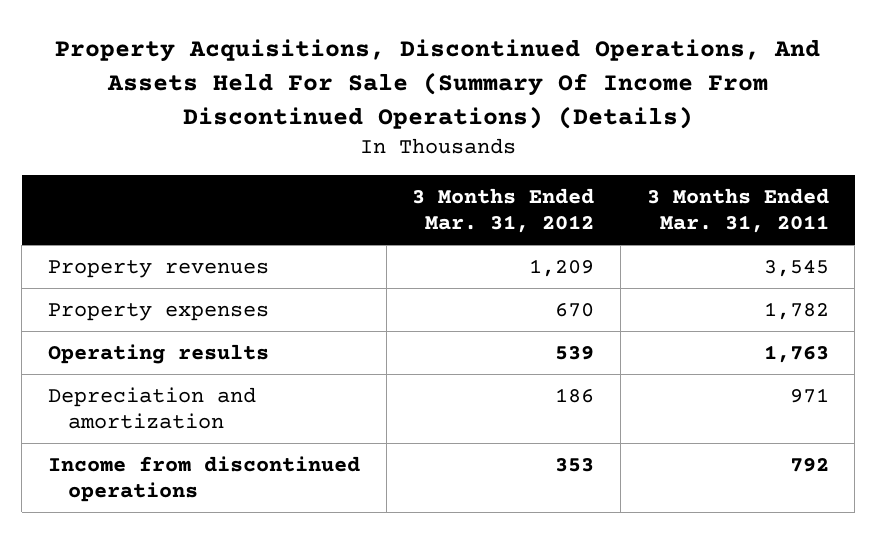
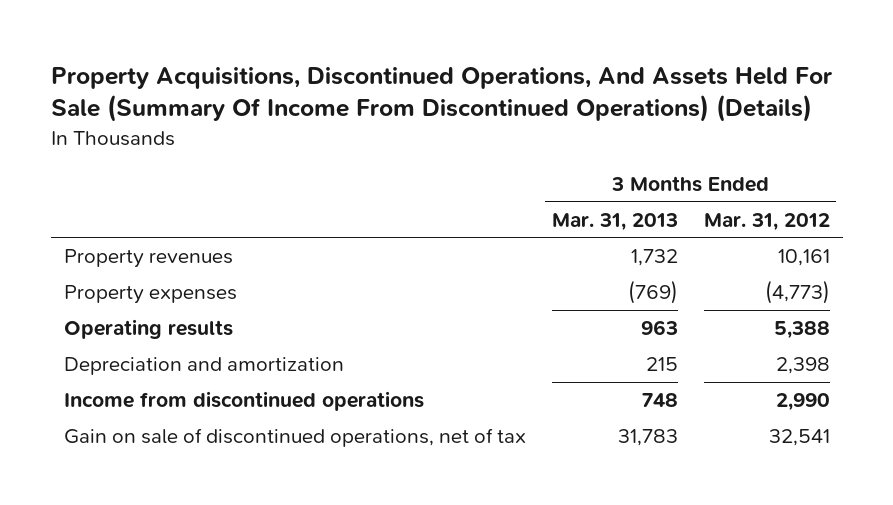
[646,188,829,233] 3 Months Ended Mar. 31, 2011 -> none
none -> [551,212,678,231] Mar. 31, 2013
[529,258,595,277] 1,209 -> [777,248,830,266] 10,161
[555,302,595,317] 670 -> [764,279,830,304] (4,773)
[555,345,595,360] 539 -> [773,320,830,339] 5,388
[555,387,595,403] 186 -> [775,356,830,374] 2,398
[555,457,595,472] 353 -> [775,392,830,411] 2,990
none -> [63,427,526,447] Gain on sale of discontinued operations, net of tax

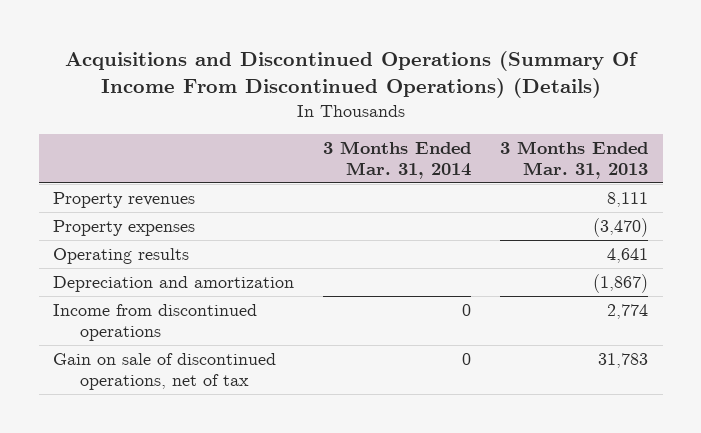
[50,66,833,123] Property Acquisitions, Discontinued Operations, And Assets Held For Sale (Summary Of Income From Discontinued Operations) (Details) -> [64,50,638,98] Acquisitions and Discontinued Operations (Summary Of Income From Discontinued Operations) (Details)
[703,212,830,231] Mar. 31, 2012 -> none
none -> [323,141,472,179] 3 Months Ended Mar. 31, 2014
[630,248,678,266] 1,732 -> [607,192,649,208] 8,111
[627,279,678,304] (769) -> [593,218,649,238] (3,470)
[640,319,678,335] 963 -> [607,248,649,264] 4,641
[645,356,678,371] 215 -> [593,274,649,294] (1,867)
[641,392,678,407] 748 -> [607,304,649,320] 2,774

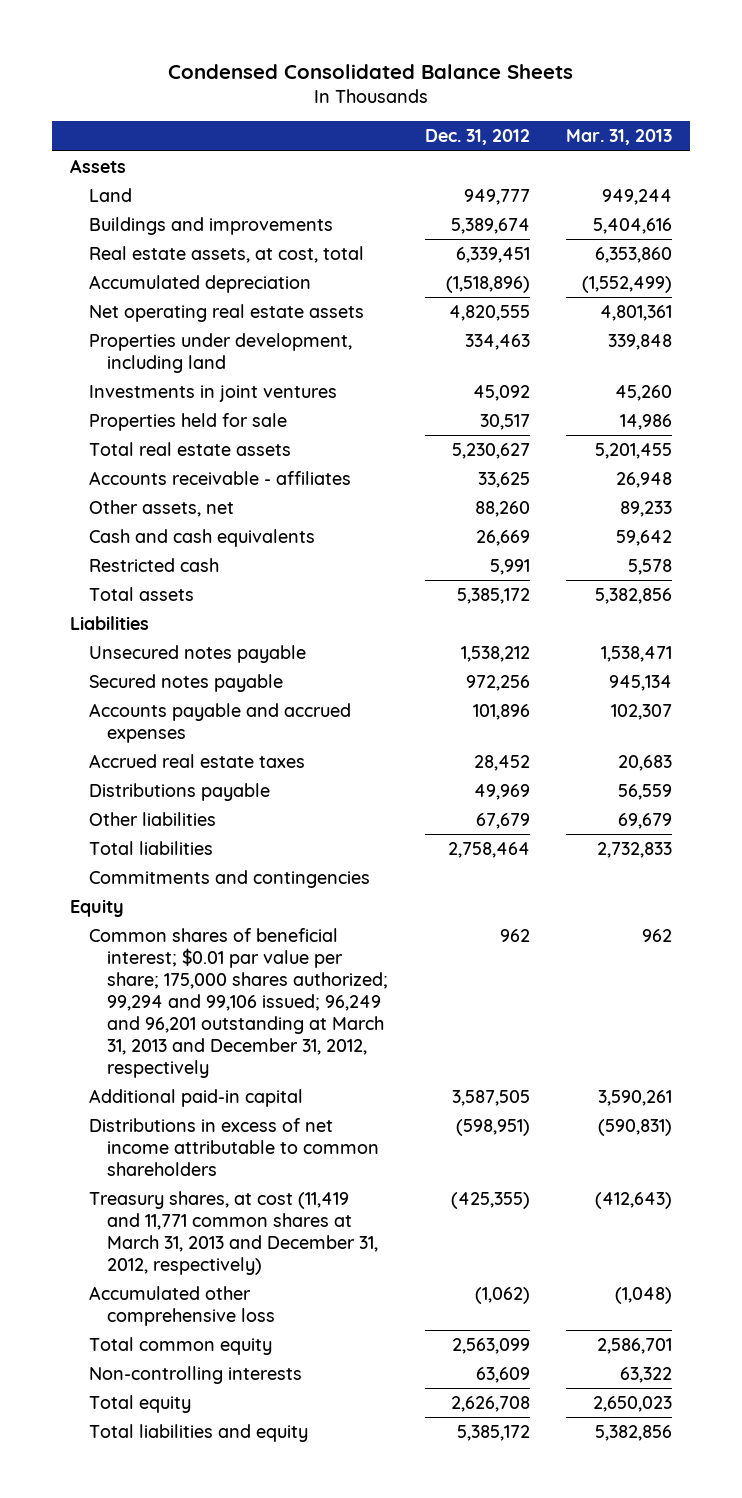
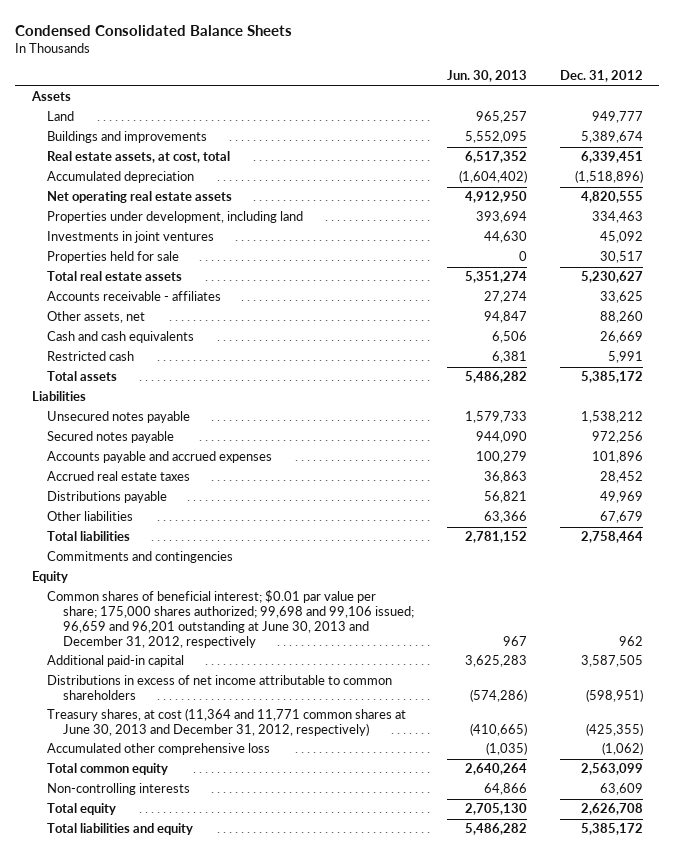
[565,129,672,146] Mar. 31, 2013 -> none
none -> [446,70,527,83] Jun. 30, 2013
[88,928,389,1079] Common shares of beneficial interest; $0.01 par value per share; 175,000 shares authorized; 99,294 and 99,106 issued; 96,249 and 96,201 outstanding at March 31, 2013 and December 31, 2012, respectively -> [47,590,414,649] Common shares of beneficial interest; $0.01 par value per share; 175,000 shares authorized; 99,698 and 99,106 issued; 96,659 and 96,201 outstanding at June 30, 2013 and December 31, 2012, respectively
[88,1191,379,1276] Treasury shares, at cost (11,419 and 11,771 common shares at March 31, 2013 and December 31, 2012, respectively) -> [47,708,407,737] Treasury shares, at cost (11,364 and 11,771 common shares at June 30, 2013 and December 31, 2012, respectively)

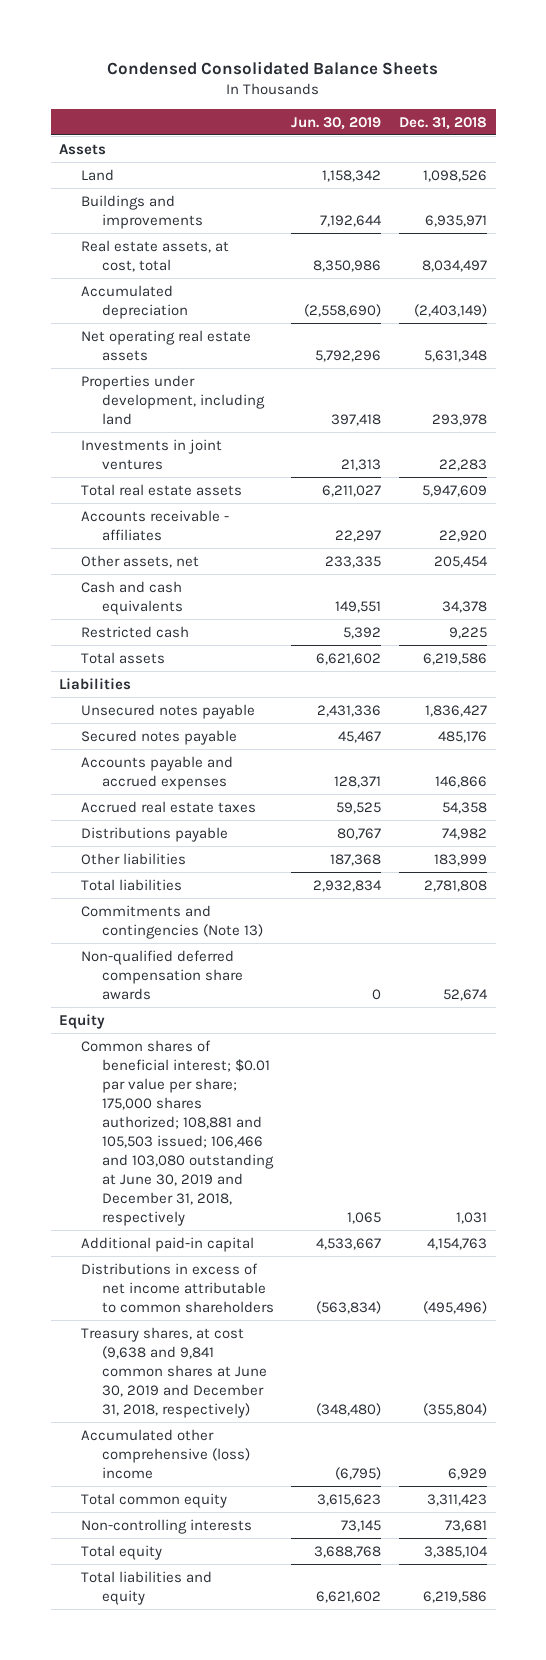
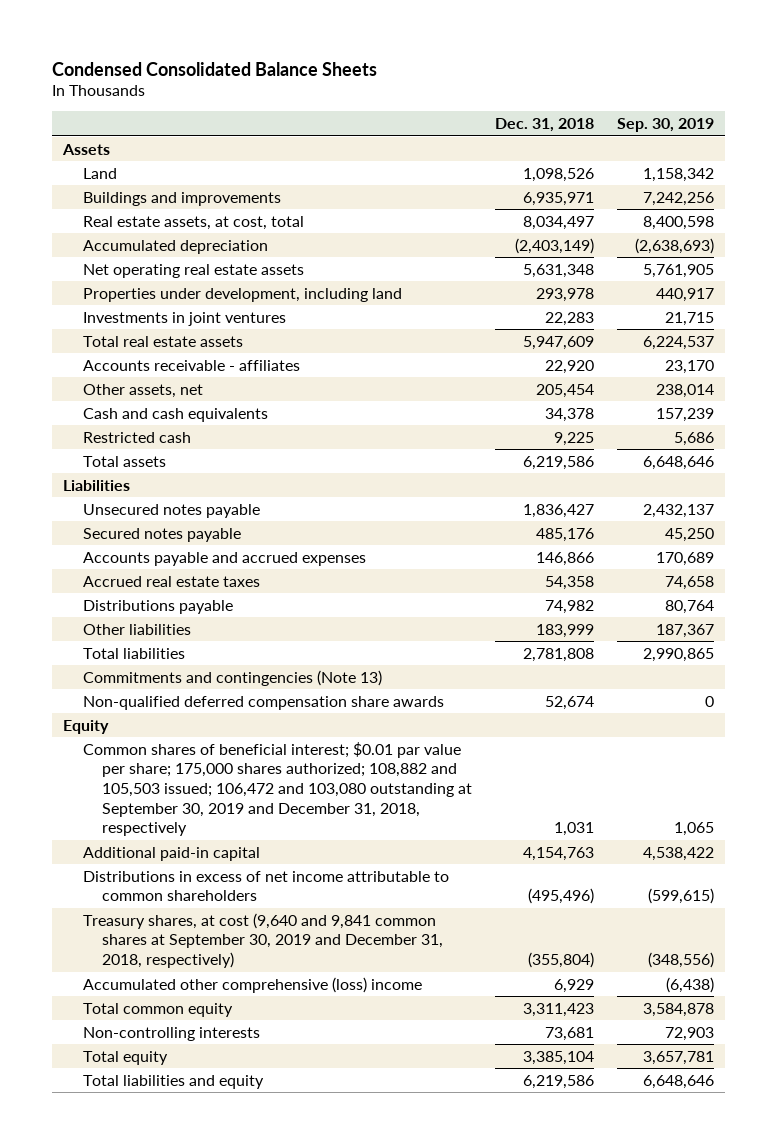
[291,116,382,130] Jun. 30, 2019 -> none
none -> [616,118,714,133] Sep. 30, 2019
[80,1039,274,1227] Common shares of beneficial interest; $0.01 par value per share; 175,000 shares authorized; 108,881 and 105,503 issued; 106,466 and 103,080 outstanding at June 30, 2019 and December 31, 2018, respectively -> [82,741,472,837] Common shares of beneficial interest; $0.01 par value per share; 175,000 shares authorized; 108,882 and 105,503 issued; 106,472 and 103,080 outstanding at September 30, 2019 and December 31, 2018, respectively
[80,1326,267,1418] Treasury shares, at cost (9,638 and 9,841 common shares at June 30, 2019 and December 31, 2018, respectively) -> [82,912,443,969] Treasury shares, at cost (9,640 and 9,841 common shares at September 30, 2019 and December 31, 2018, respectively)

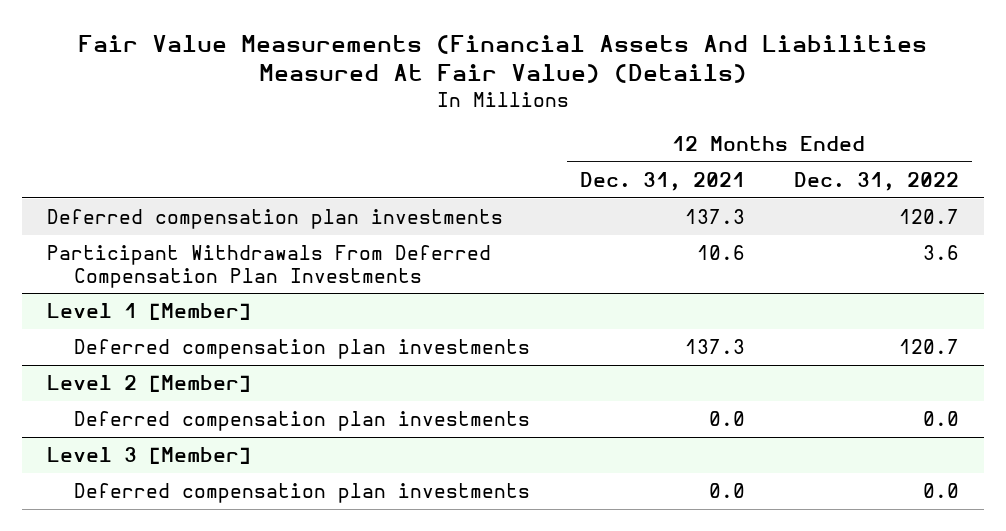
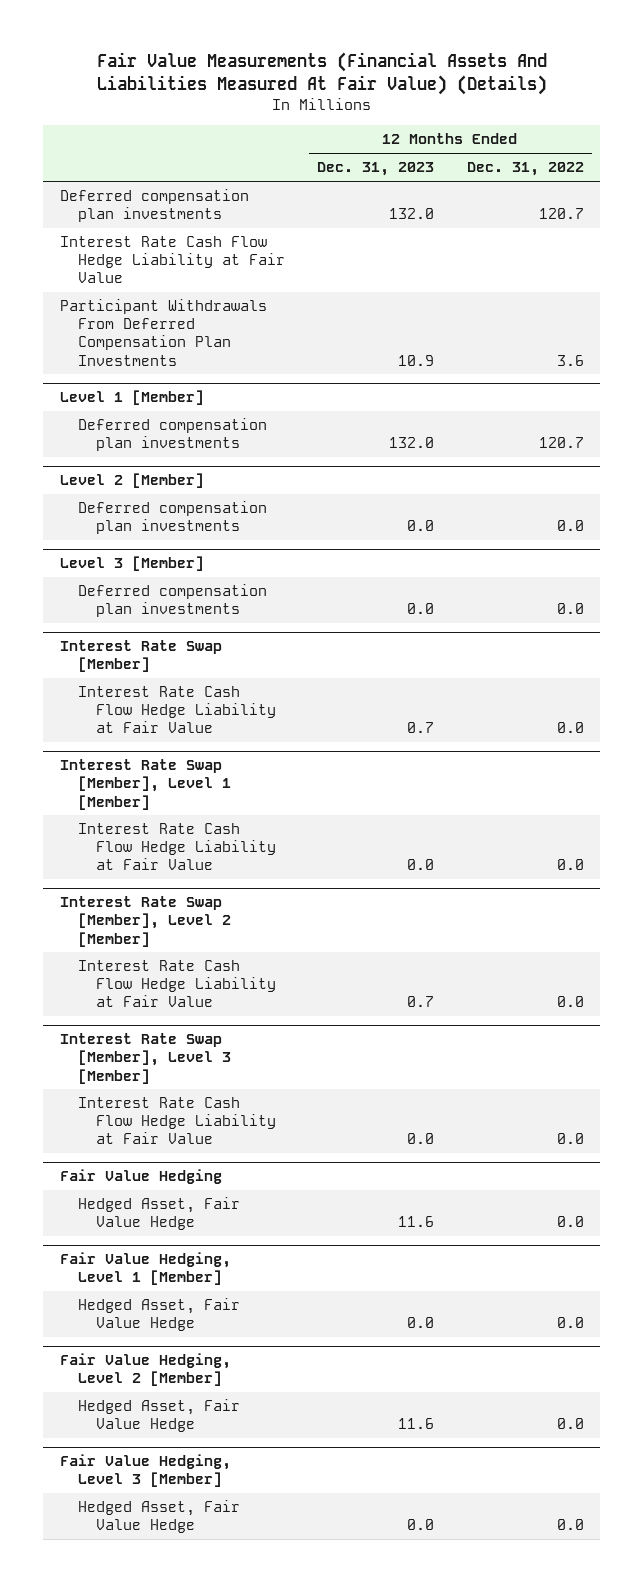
[579,171,745,191] Dec. 31, 2021 -> none
none -> [317,162,435,177] Dec. 31, 2023
none -> [59,236,285,284] Interest Rate Cash Flow Hedge Liability at Fair Value
none -> [59,640,222,673] Interest Rate Swap [Member]
none -> [77,686,276,734] Interest Rate Cash Flow Hedge Liability at Fair Value
none -> [59,759,231,810] Interest Rate Swap [Member], Level 1 [Member]
none -> [77,823,276,871] Interest Rate Cash Flow Hedge Liability at Fair Value
none -> [59,896,231,947] Interest Rate Swap [Member], Level 2 [Member]
none -> [77,960,276,1008] Interest Rate Cash Flow Hedge Liability at Fair Value
none -> [59,1033,231,1084] Interest Rate Swap [Member], Level 3 [Member]
none -> [77,1097,276,1145] Interest Rate Cash Flow Hedge Liability at Fair Value
none -> [59,1169,222,1185] Fair Value Hedging
none -> [77,1197,240,1231] Hedged Asset, Fair Value Hedge
none -> [59,1252,231,1286] Fair Value Hedging, Level 1 [Member]
none -> [77,1298,240,1332] Hedged Asset, Fair Value Hedge
none -> [59,1353,231,1387] Fair Value Hedging, Level 2 [Member]
none -> [77,1399,240,1433] Hedged Asset, Fair Value Hedge
none -> [59,1454,231,1488] Fair Value Hedging, Level 3 [Member]
none -> [77,1500,240,1534] Hedged Asset, Fair Value Hedge

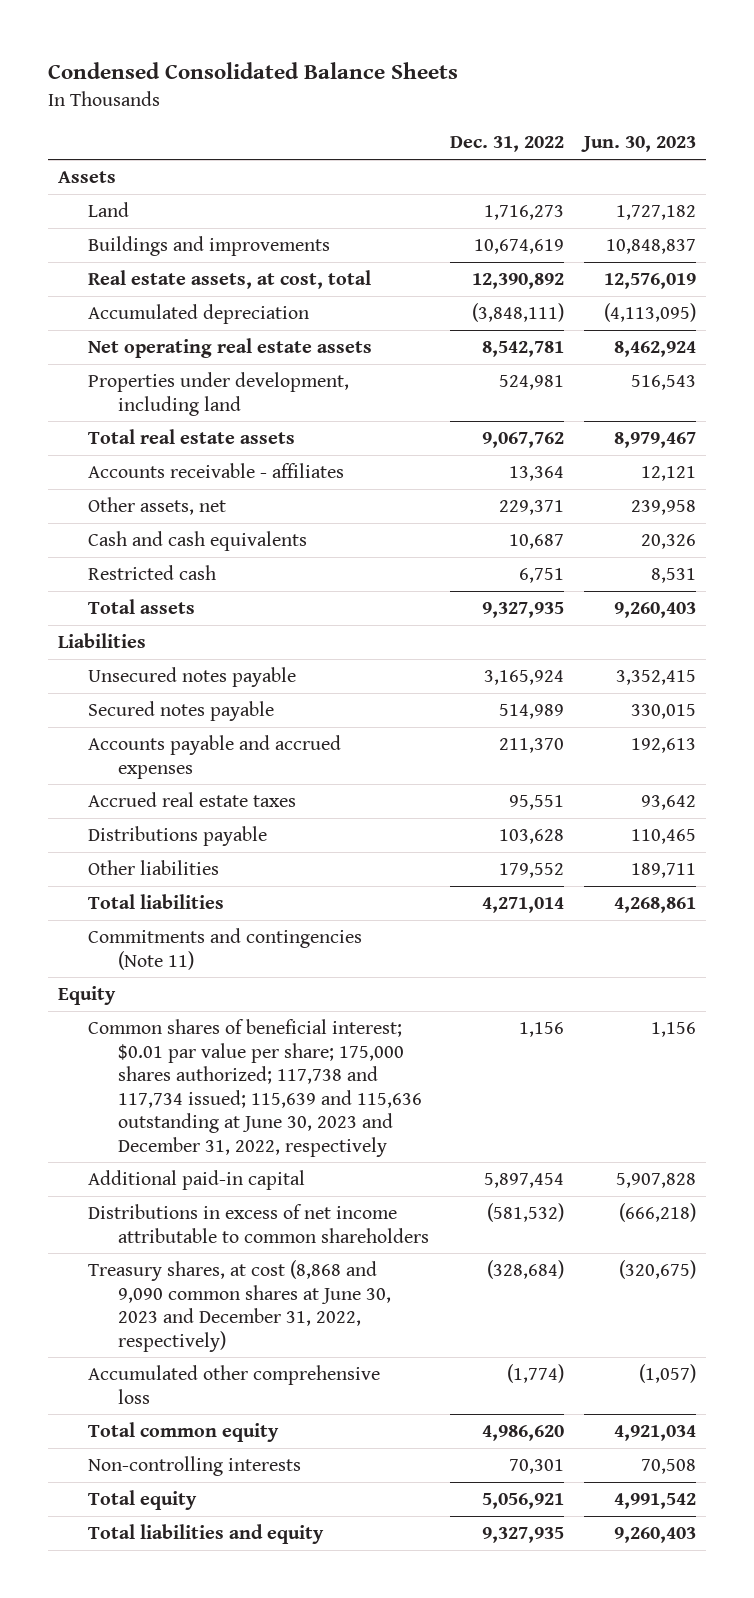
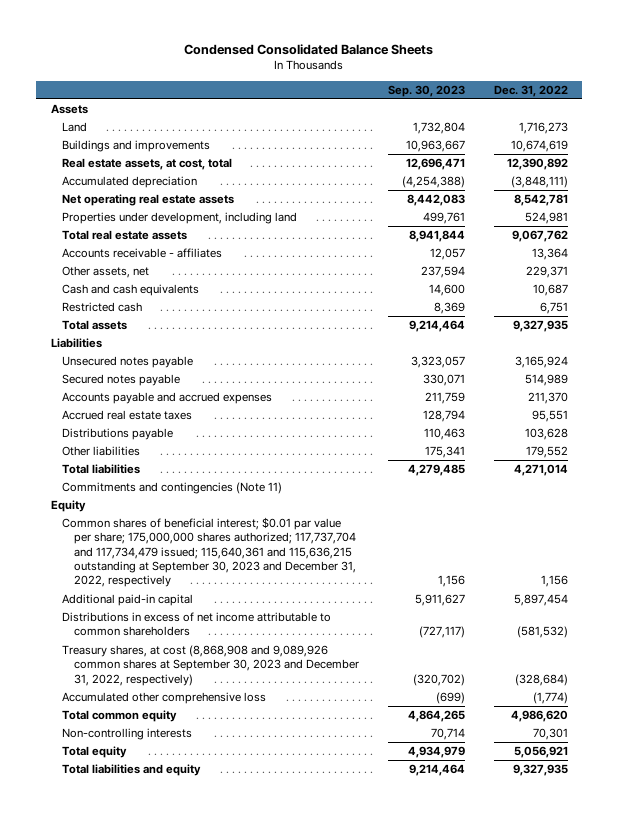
[580,136,696,153] Jun. 30, 2023 -> none
none -> [387,84,465,97] Sep. 30, 2023
[88,1019,423,1157] Common shares of beneficial interest; $0.01 par value per share; 175,000 shares authorized; 117,738 and 117,734 issued; 115,639 and 115,636 outstanding at June 30, 2023 and December 31, 2022, respectively -> [62,517,356,588] Common shares of beneficial interest; $0.01 par value per share; 175,000,000 shares authorized; 117,737,704 and 117,734,479 issued; 115,640,361 and 115,636,215 outstanding at September 30, 2023 and December 31, 2022, respectively
[88,1260,392,1352] Treasury shares, at cost (8,868 and 9,090 common shares at June 30, 2023 and December 31, 2022, respectively) -> [62,645,359,686] Treasury shares, at cost (8,868,908 and 9,089,926 common shares at September 30, 2023 and December 31, 2022, respectively)

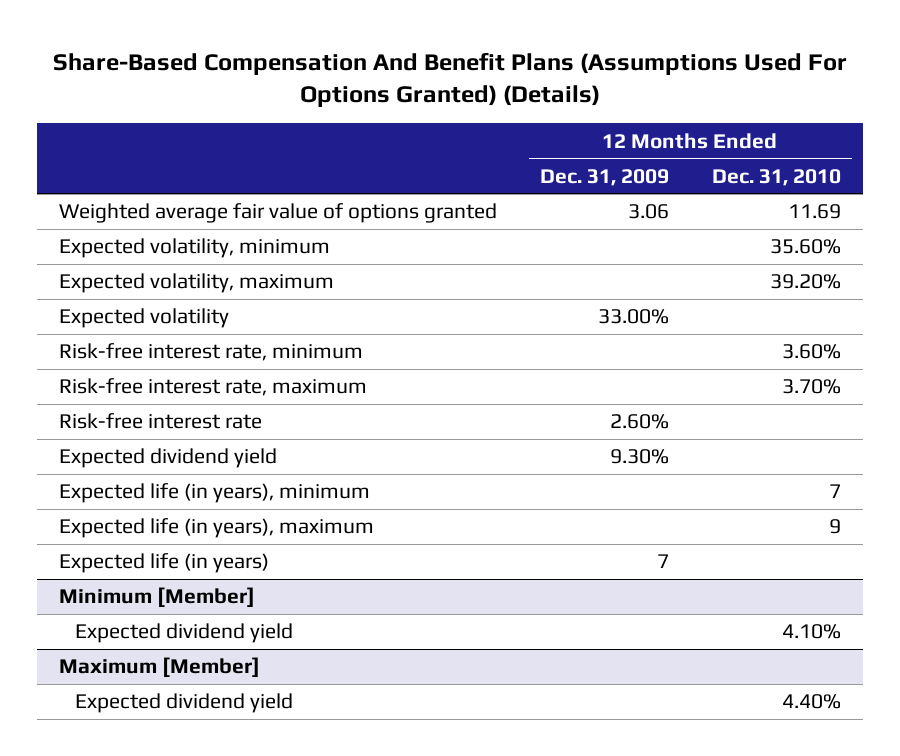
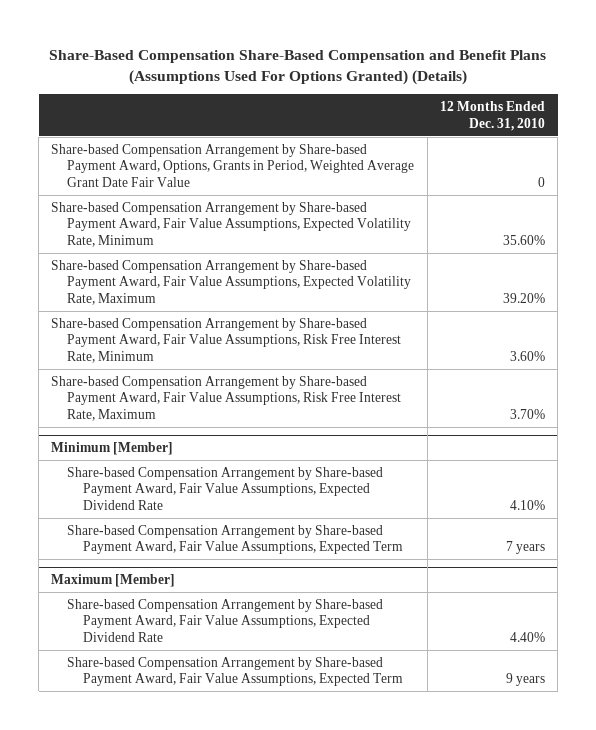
[52,51,847,108] Share-Based Compensation And Benefit Plans (Assumptions Used For Options Granted) (Details) -> [49,49,547,85] Share-Based Compensation Share-Based Compensation and Benefit Plans (Assumptions Used For Options Granted) (Details)
[539,168,669,186] Dec. 31, 2009 -> none
[58,308,229,329] Expected volatility -> none
[58,413,262,430] Risk-free interest rate -> none
[58,448,277,469] Expected dividend yield -> none
[58,483,370,504] Expected life (in years), minimum -> none
[58,518,374,539] Expected life (in years), maximum -> none
[58,553,269,574] Expected life (in years) -> none
[58,203,497,224] Weighted average fair value of options granted -> [51,143,415,188] Share-based Compensation Arrangement by Share-based Payment Award, Options, Grants in Period, Weighted Average Grant Date Fair Value
[788,204,842,220] 11.69 -> [537,177,545,188] 0
[58,238,330,259] Expected volatility, minimum -> [51,201,412,248] Share-based Compensation Arrangement by Share-based Payment Award, Fair Value Assumptions, Expected Volatility Rate, Minimum
[58,273,334,294] Expected volatility, maximum -> [51,259,412,306] Share-based Compensation Arrangement by Share-based Payment Award, Fair Value Assumptions, Expected Volatility Rate, Maximum
[58,343,363,362] Risk-free interest rate, minimum -> [51,317,402,364] Share-based Compensation Arrangement by Share-based Payment Award, Fair Value Assumptions, Risk Free Interest Rate, Minimum
[58,378,367,397] Risk-free interest rate, maximum -> [51,375,402,422] Share-based Compensation Arrangement by Share-based Payment Award, Fair Value Assumptions, Risk Free Interest Rate, Maximum
[75,623,294,644] Expected dividend yield -> [67,466,384,511] Share-based Compensation Arrangement by Share-based Payment Award, Fair Value Assumptions, Expected Dividend Rate
none -> [67,524,404,555] Share-based Compensation Arrangement by Share-based Payment Award, Fair Value Assumptions, Expected Term
[75,693,294,714] Expected dividend yield -> [67,598,384,643] Share-based Compensation Arrangement by Share-based Payment Award, Fair Value Assumptions, Expected Dividend Rate
none -> [67,656,404,687] Share-based Compensation Arrangement by Share-based Payment Award, Fair Value Assumptions, Expected Term

